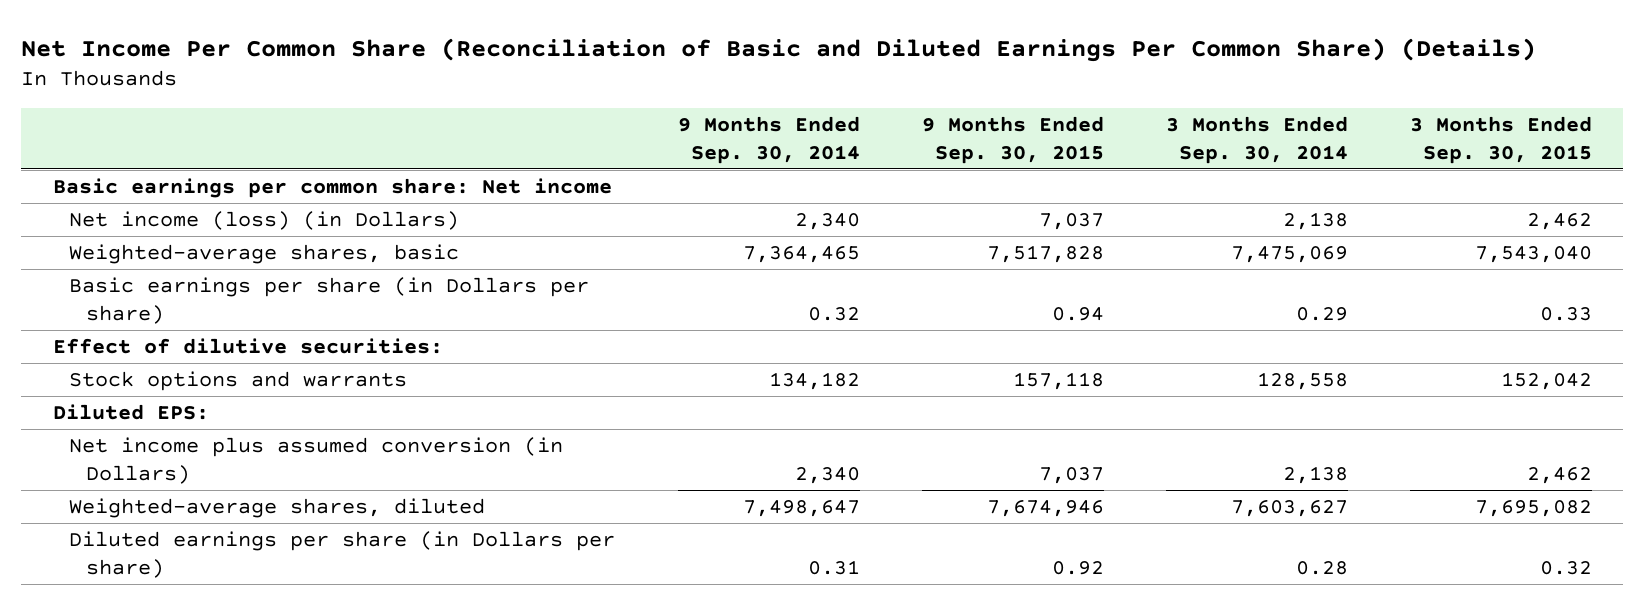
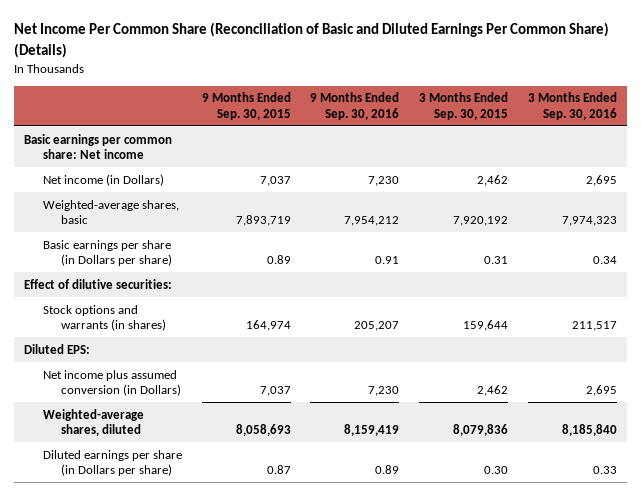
[677,115,860,164] 9 Months Ended Sep. 30, 2014 -> none
[1166,115,1349,164] 3 Months Ended Sep. 30, 2014 -> none
none -> [310,92,400,121] 9 Months Ended Sep. 30, 2016
none -> [528,92,618,121] 3 Months Ended Sep. 30, 2016
[69,211,460,231] Net income (loss) (in Dollars) -> [42,173,164,186] Net income (in Dollars)
[986,245,1104,264] 7,517,828 -> [235,215,291,227] 7,893,719
[1475,246,1593,264] 7,543,040 -> [453,216,509,227] 7,920,192
[1051,307,1104,322] 0.94 -> [266,255,291,265] 0.89
[1540,307,1593,322] 0.33 -> [484,256,509,265] 0.31
[69,371,408,392] Stock options and warrants -> [42,304,167,332] Stock options and warrants (in shares)
[1012,372,1104,391] 157,118 -> [245,320,291,332] 164,974
[1501,372,1593,391] 152,042 -> [463,320,509,332] 159,644
[986,500,1104,518] 7,674,946 -> [235,424,291,437] 8,058,693
[1475,500,1593,518] 7,695,082 -> [453,424,509,437] 8,079,836
[1051,561,1104,576] 0.92 -> [266,465,291,475] 0.87
[1540,561,1593,576] 0.32 -> [484,466,509,475] 0.30

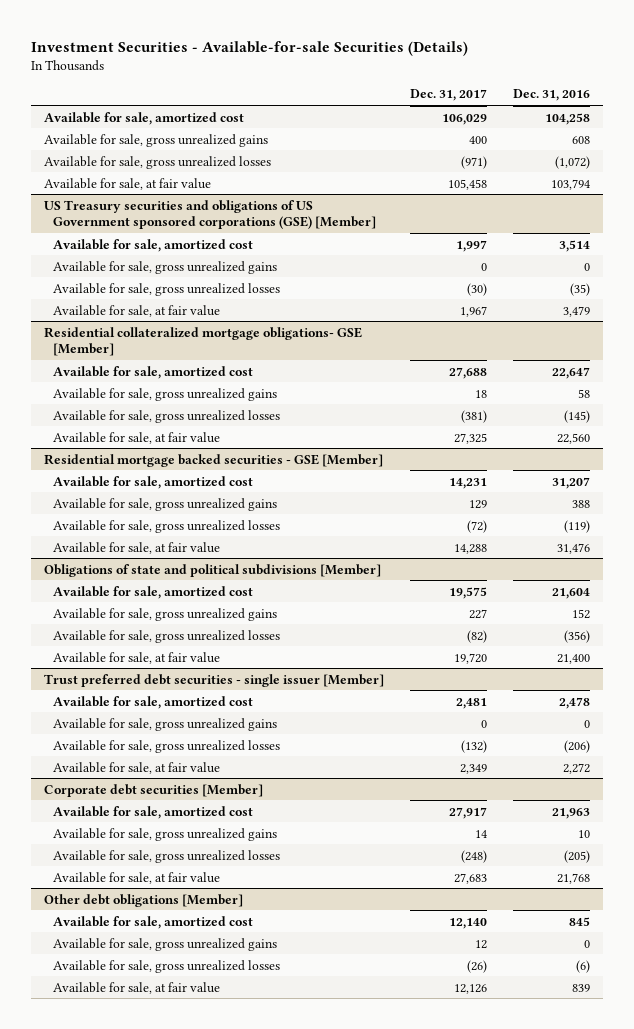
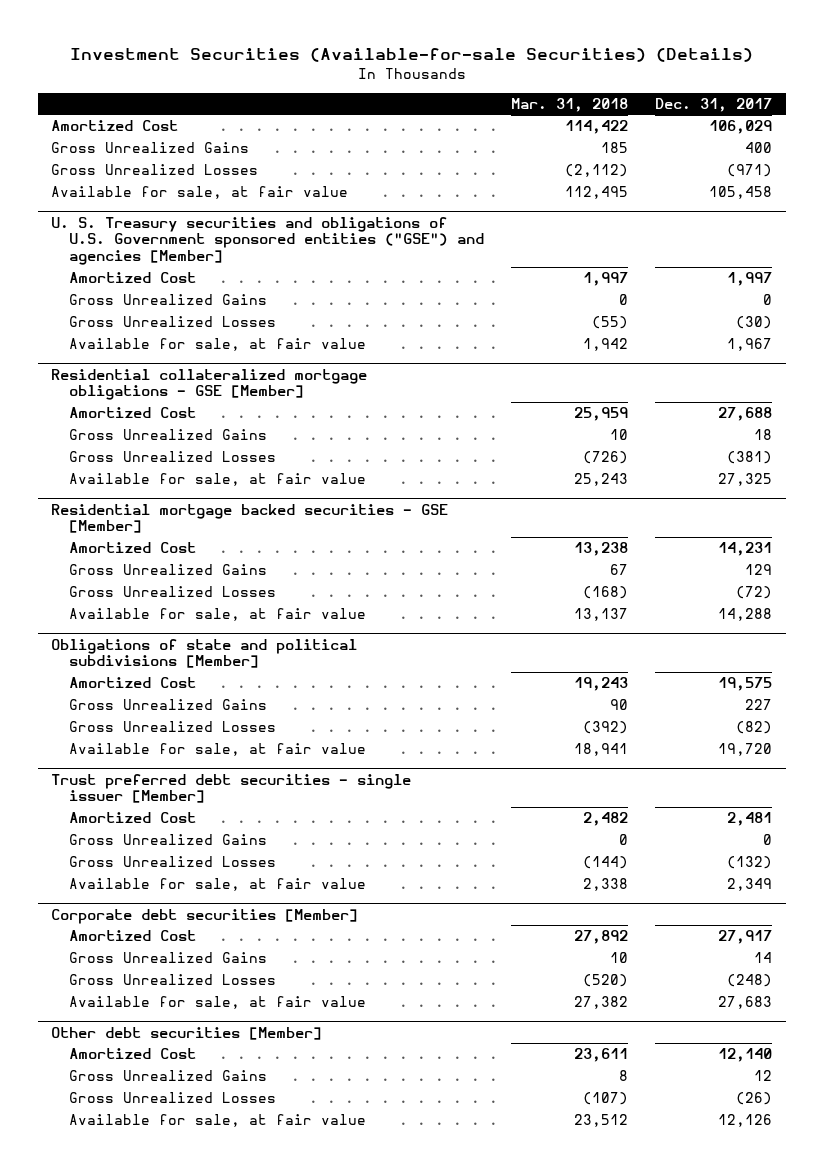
[30,40,468,56] Investment Securities - Available-for-sale Securities (Details) -> [69,47,753,62] Investment Securities (Available-for-sale Securities) (Details)
[513,89,591,102] Dec. 31, 2016 -> none
none -> [511,97,629,112] Mar. 31, 2018
[43,111,244,125] Available for sale, amortized cost -> [51,120,179,132] Amortized Cost
[43,133,268,147] Available for sale, gross unrealized gains -> [51,142,250,154] Gross Unrealized Gains
[43,155,271,169] Available for sale, gross unrealized losses -> [51,164,259,176] Gross Unrealized Losses
[43,199,377,230] US Treasury securities and obligations of US Government sponsored corporations (GSE) [Member] -> [51,216,485,266] U. S. Treasury securities and obligations of U.S. Government sponsored entities ("GSE") and agencies [Member]
[53,238,254,252] Available for sale, amortized cost -> [69,272,197,284] Amortized Cost
[53,260,278,274] Available for sale, gross unrealized gains -> [69,294,268,306] Gross Unrealized Gains
[53,282,281,296] Available for sale, gross unrealized losses -> [69,316,277,328] Gross Unrealized Losses
[43,326,362,357] Residential collateralized mortgage obligations- GSE [Member] -> [51,368,368,401] Residential collateralized mortgage obligations - GSE [Member]
[53,365,254,379] Available for sale, amortized cost -> [69,407,197,419] Amortized Cost
[53,387,278,401] Available for sale, gross unrealized gains -> [69,429,268,441] Gross Unrealized Gains
[53,409,281,423] Available for sale, gross unrealized losses -> [69,451,277,463] Gross Unrealized Losses
[53,475,254,489] Available for sale, amortized cost -> [69,542,197,554] Amortized Cost
[53,497,278,511] Available for sale, gross unrealized gains -> [69,564,268,576] Gross Unrealized Gains
[53,519,281,533] Available for sale, gross unrealized losses -> [69,586,277,598] Gross Unrealized Losses
[53,585,254,599] Available for sale, amortized cost -> [69,677,197,689] Amortized Cost
[53,607,278,621] Available for sale, gross unrealized gains -> [69,699,268,711] Gross Unrealized Gains
[53,629,281,643] Available for sale, gross unrealized losses -> [69,721,277,733] Gross Unrealized Losses
[53,695,254,709] Available for sale, amortized cost -> [69,812,197,824] Amortized Cost
[53,717,278,731] Available for sale, gross unrealized gains -> [69,834,268,846] Gross Unrealized Gains
[53,739,281,753] Available for sale, gross unrealized losses -> [69,856,277,868] Gross Unrealized Losses
[53,805,254,819] Available for sale, amortized cost -> [69,930,197,942] Amortized Cost
[53,827,278,841] Available for sale, gross unrealized gains -> [69,952,268,964] Gross Unrealized Gains
[53,849,281,863] Available for sale, gross unrealized losses -> [69,974,277,986] Gross Unrealized Losses
[43,893,243,907] Other debt obligations [Member] -> [51,1026,323,1040] Other debt securities [Member]
[53,915,254,929] Available for sale, amortized cost -> [69,1048,197,1060] Amortized Cost
[53,937,278,951] Available for sale, gross unrealized gains -> [69,1070,268,1082] Gross Unrealized Gains
[53,959,281,973] Available for sale, gross unrealized losses -> [69,1092,277,1104] Gross Unrealized Losses

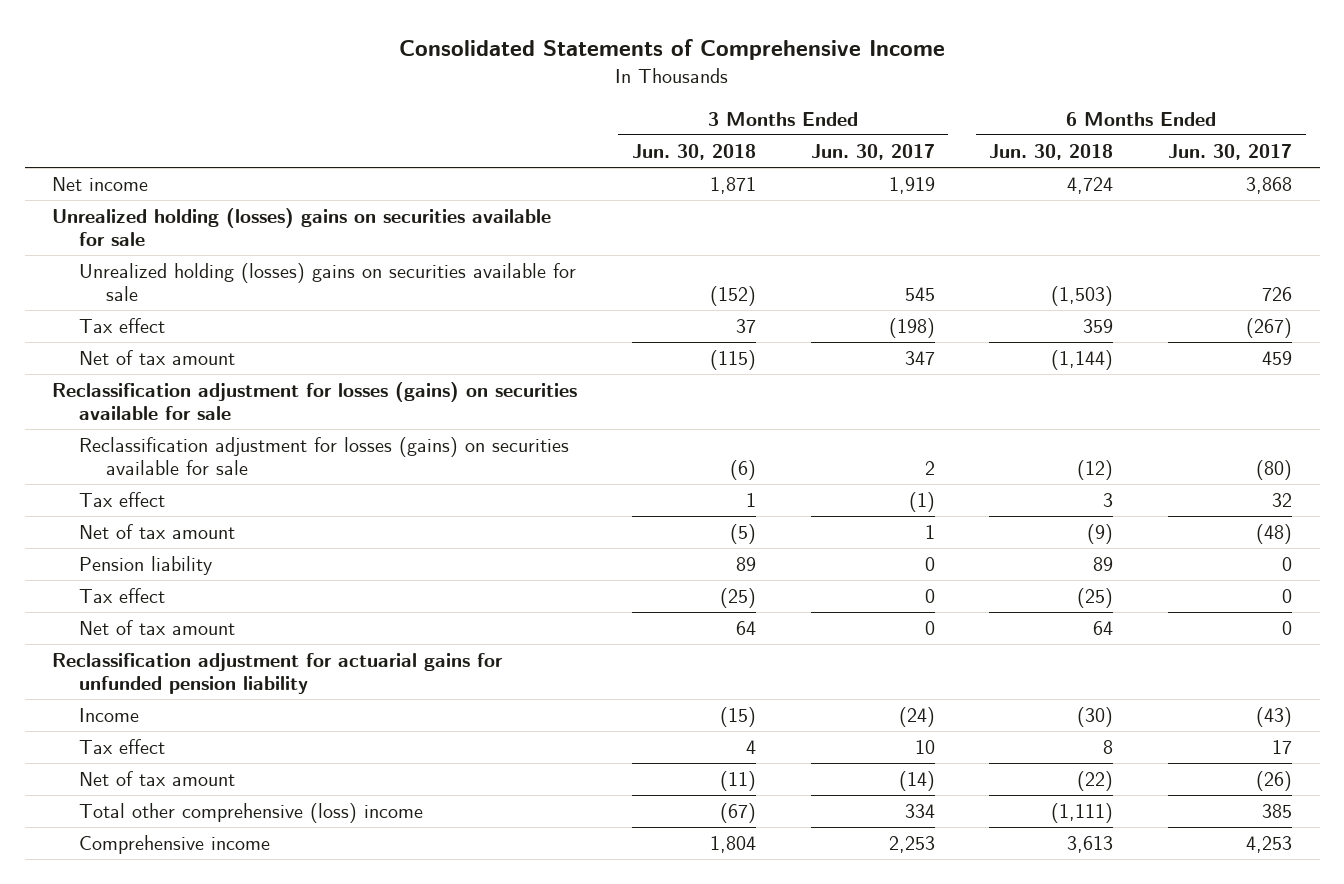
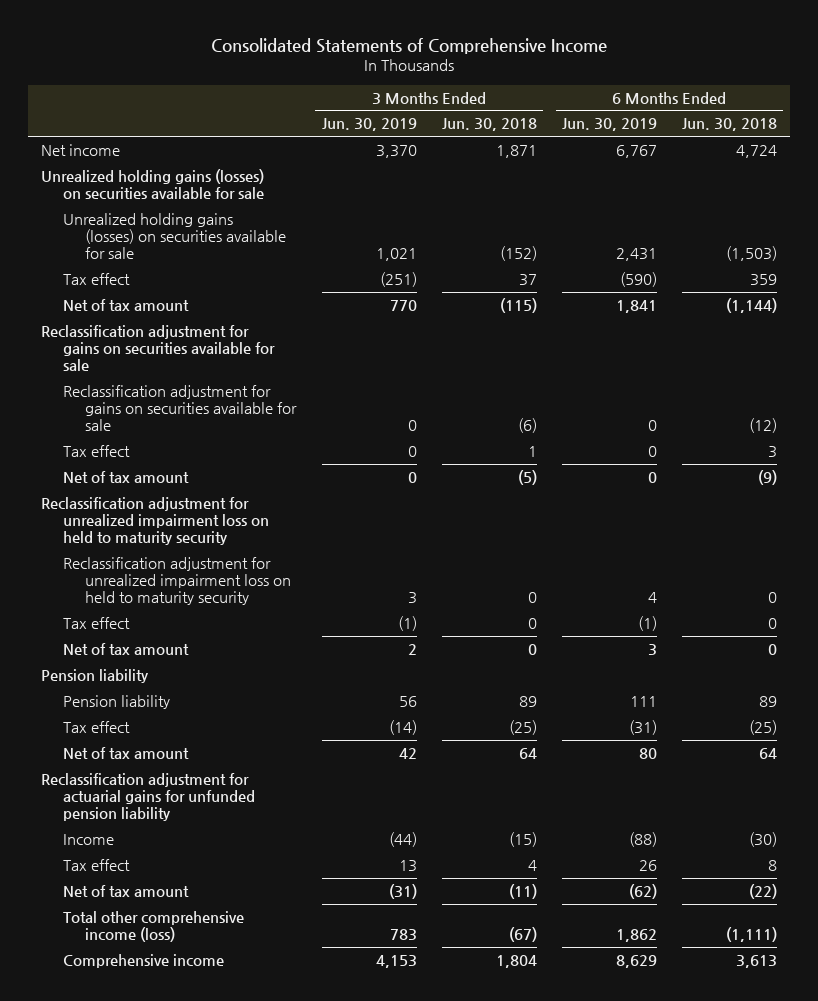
[810,143,935,160] Jun. 30, 2017 -> none
[1168,143,1293,160] Jun. 30, 2017 -> none
none -> [321,118,417,132] Jun. 30, 2019
none -> [561,118,657,132] Jun. 30, 2019
[51,208,551,247] Unrealized holding (losses) gains on securities available for sale -> [40,168,265,199] Unrealized holding gains (losses) on securities available for sale
[79,263,577,302] Unrealized holding (losses) gains on securities available for sale -> [63,212,287,259] Unrealized holding gains (losses) on securities available for sale
[51,382,577,421] Reclassification adjustment for losses (gains) on securities available for sale -> [40,324,276,371] Reclassification adjustment for gains on securities available for sale
[79,437,570,476] Reclassification adjustment for losses (gains) on securities available for sale -> [63,384,298,431] Reclassification adjustment for gains on securities available for sale
none -> [40,496,270,545] Reclassification adjustment for unrealized impairment loss on held to maturity security
none -> [63,556,292,605] Reclassification adjustment for unrealized impairment loss on held to maturity security
none -> [63,616,131,629] Tax effect
none -> [63,642,190,655] Net of tax amount
none -> [40,668,149,683] Pension liability
[79,803,424,824] Total other comprehensive (loss) income -> [63,910,245,942] Total other comprehensive income (loss)

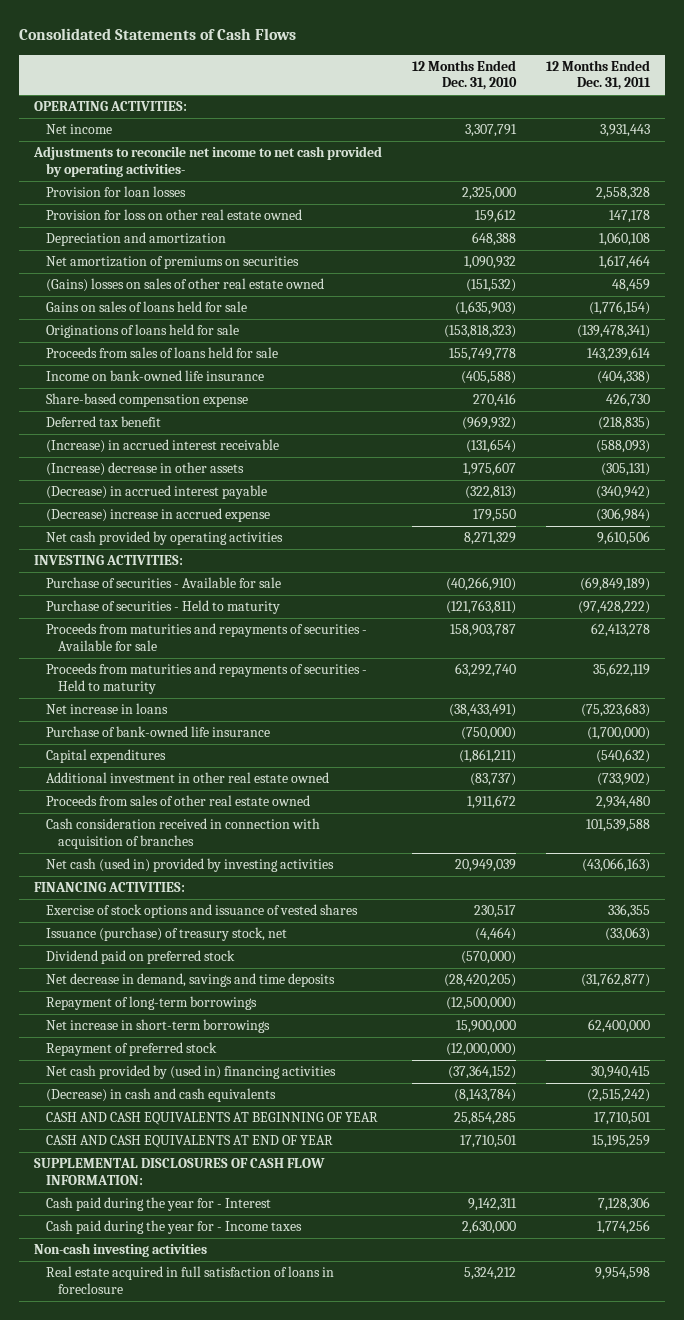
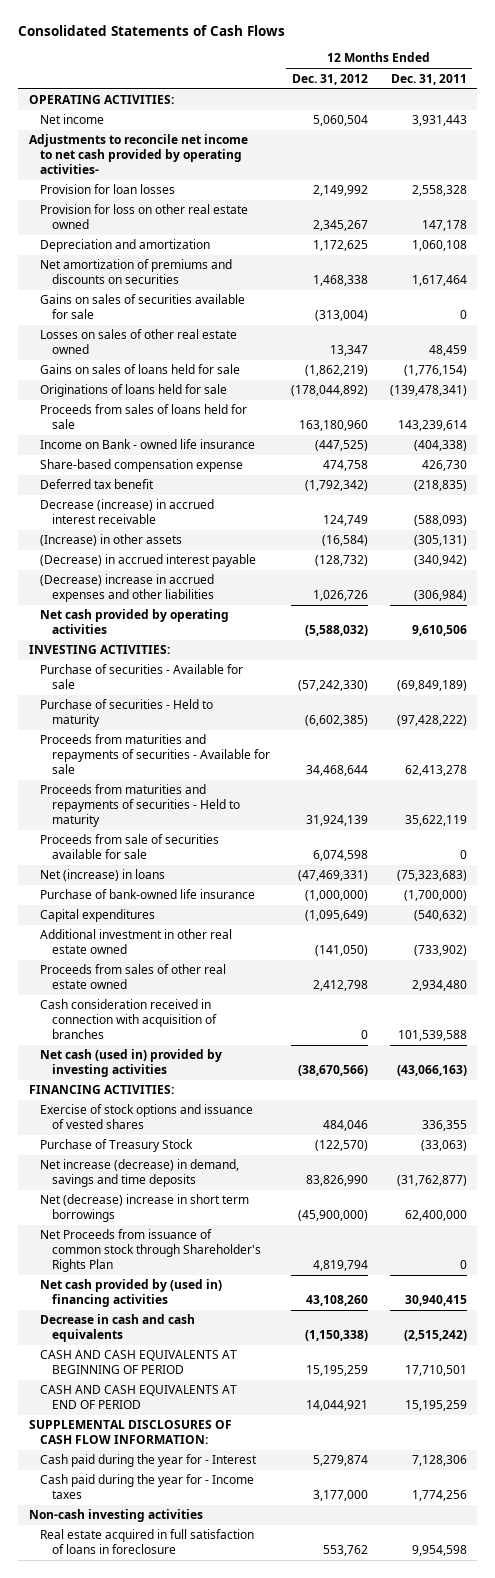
[411,59,517,91] 12 Months Ended Dec. 31, 2010 -> none
none -> [292,73,369,85] Dec. 31, 2012
[45,256,299,270] Net amortization of premiums on securities -> [40,259,233,285] Net amortization of premiums and discounts on securities
none -> [40,294,246,320] Gains on sales of securities available for sale
[45,278,324,293] (Gains) losses on sales of other real estate owned -> [40,329,238,355] Losses on sales of other real estate owned
[45,370,264,382] Income on bank-owned life insurance -> [40,439,256,450] Income on Bank - owned life insurance
[45,439,279,454] (Increase) in accrued interest receivable -> [40,499,215,525] Decrease (increase) in accrued interest receivable
[45,462,244,477] (Increase) decrease in other assets -> [40,534,183,547] (Increase) in other assets
[45,508,270,523] (Decrease) increase in accrued expense -> [40,574,215,603] (Decrease) increase in accrued expenses and other liabilities
none -> [40,834,220,860] Proceeds from sale of securities available for sale
[45,703,168,715] Net increase in loans -> [40,869,166,882] Net (increase) in loans
[45,950,235,965] Dividend paid on preferred stock -> none
[45,996,257,1011] Repayment of long-term borrowings -> none
[45,1042,217,1057] Repayment of preferred stock -> none
[45,927,287,942] Issuance (purchase) of treasury stock, net -> [40,1139,194,1153] Purchase of Treasury Stock
[45,973,335,988] Net decrease in demand, savings and time deposits -> [40,1159,240,1188] Net increase (decrease) in demand, savings and time deposits
[45,1019,270,1034] Net increase in short-term borrowings -> [40,1194,250,1223] Net (decrease) increase in short term borrowings
none -> [40,1229,261,1273] Net Proceeds from issuance of common stock through Shareholder's Rights Plan
[45,1088,276,1103] (Decrease) in cash and cash equivalents -> [40,1314,196,1343] Decrease in cash and cash equivalents
[45,1112,378,1126] CASH AND CASH EQUIVALENTS AT BEGINNING OF YEAR -> [40,1350,238,1375] CASH AND CASH EQUIVALENTS AT BEGINNING OF PERIOD
[45,1135,333,1149] CASH AND CASH EQUIVALENTS AT END OF YEAR -> [40,1385,238,1410] CASH AND CASH EQUIVALENTS AT END OF PERIOD

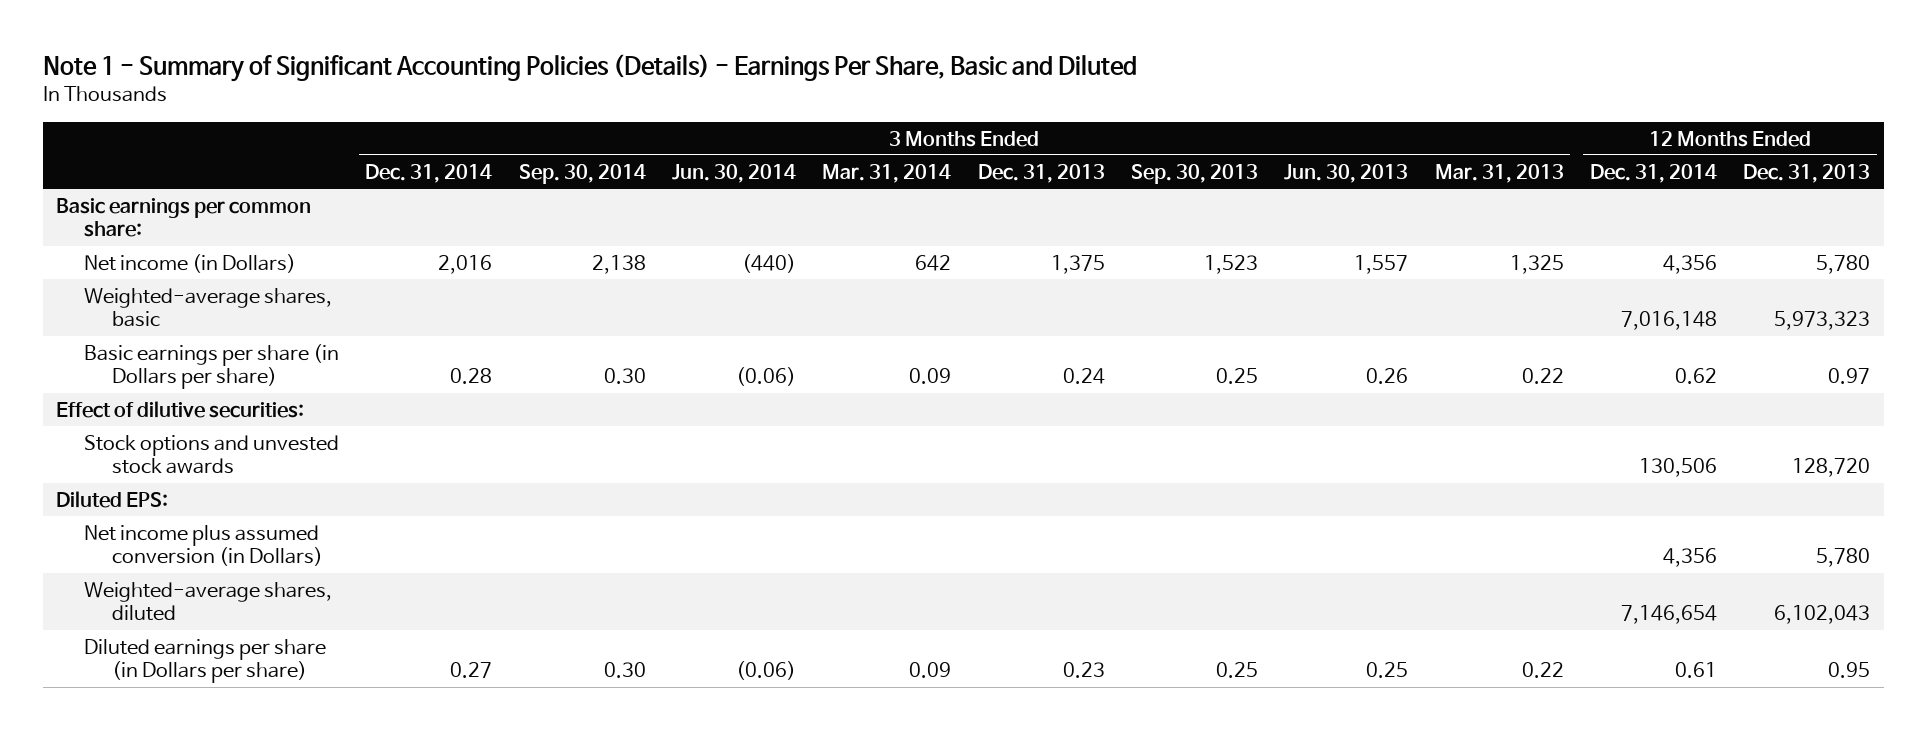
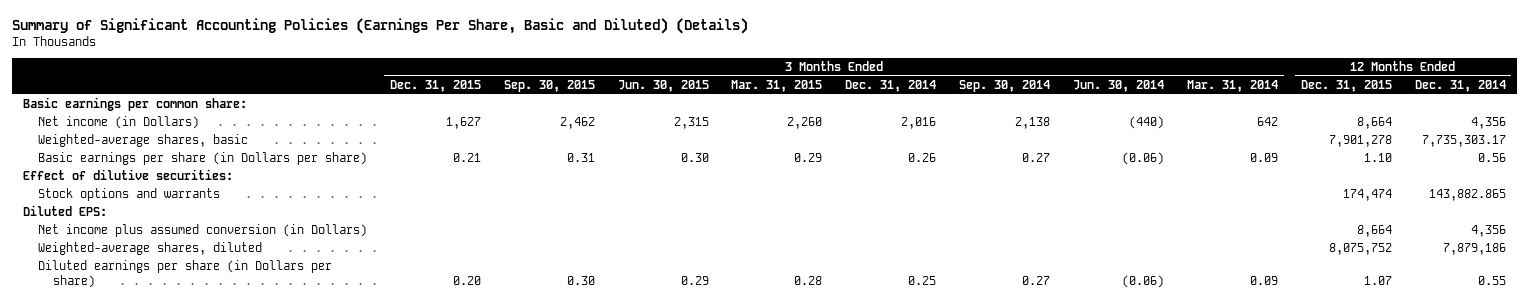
[42,54,1137,83] Note 1 - Summary of Significant Accounting Policies (Details) - Earnings Per Share, Basic and Diluted -> [11,18,748,35] Summary of Significant Accounting Policies (Earnings Per Share, Basic and Diluted) (Details)
[977,163,1105,183] Dec. 31, 2013 -> none
[1130,163,1258,184] Sep. 30, 2013 -> none
[1284,163,1409,183] Jun. 30, 2013 -> none
[1434,163,1564,183] Mar. 31, 2013 -> none
[1743,163,1871,183] Dec. 31, 2013 -> none
none -> [389,79,481,92] Dec. 31, 2015
none -> [503,79,595,92] Sep. 30, 2015
none -> [617,79,709,92] Jun. 30, 2015
none -> [731,79,823,92] Mar. 31, 2015
none -> [1300,79,1392,92] Dec. 31, 2015
[1621,311,1718,331] 7,016,148 -> [1421,135,1506,148] 7,735,303.17
[450,368,493,385] 0.28 -> [908,153,937,163] 0.26
[603,368,646,385] 0.30 -> [1022,153,1051,163] 0.27
[1675,368,1718,385] 0.62 -> [1477,153,1506,163] 0.56
[83,434,339,475] Stock options and unvested stock awards -> [37,188,220,202] Stock options and warrants
[1639,458,1718,478] 130,506 -> [1428,189,1506,202] 143,882.865
[1621,605,1718,625] 7,146,654 -> [1442,243,1506,256] 7,879,186
[450,662,493,679] 0.27 -> [908,276,937,286] 0.25
[603,662,646,679] 0.30 -> [1022,276,1051,286] 0.27
[1675,662,1718,679] 0.61 -> [1477,276,1506,286] 0.55

